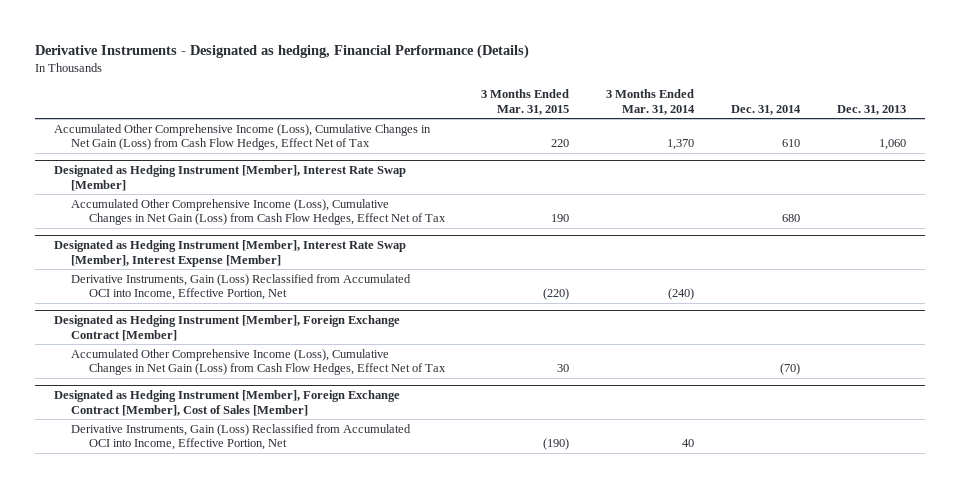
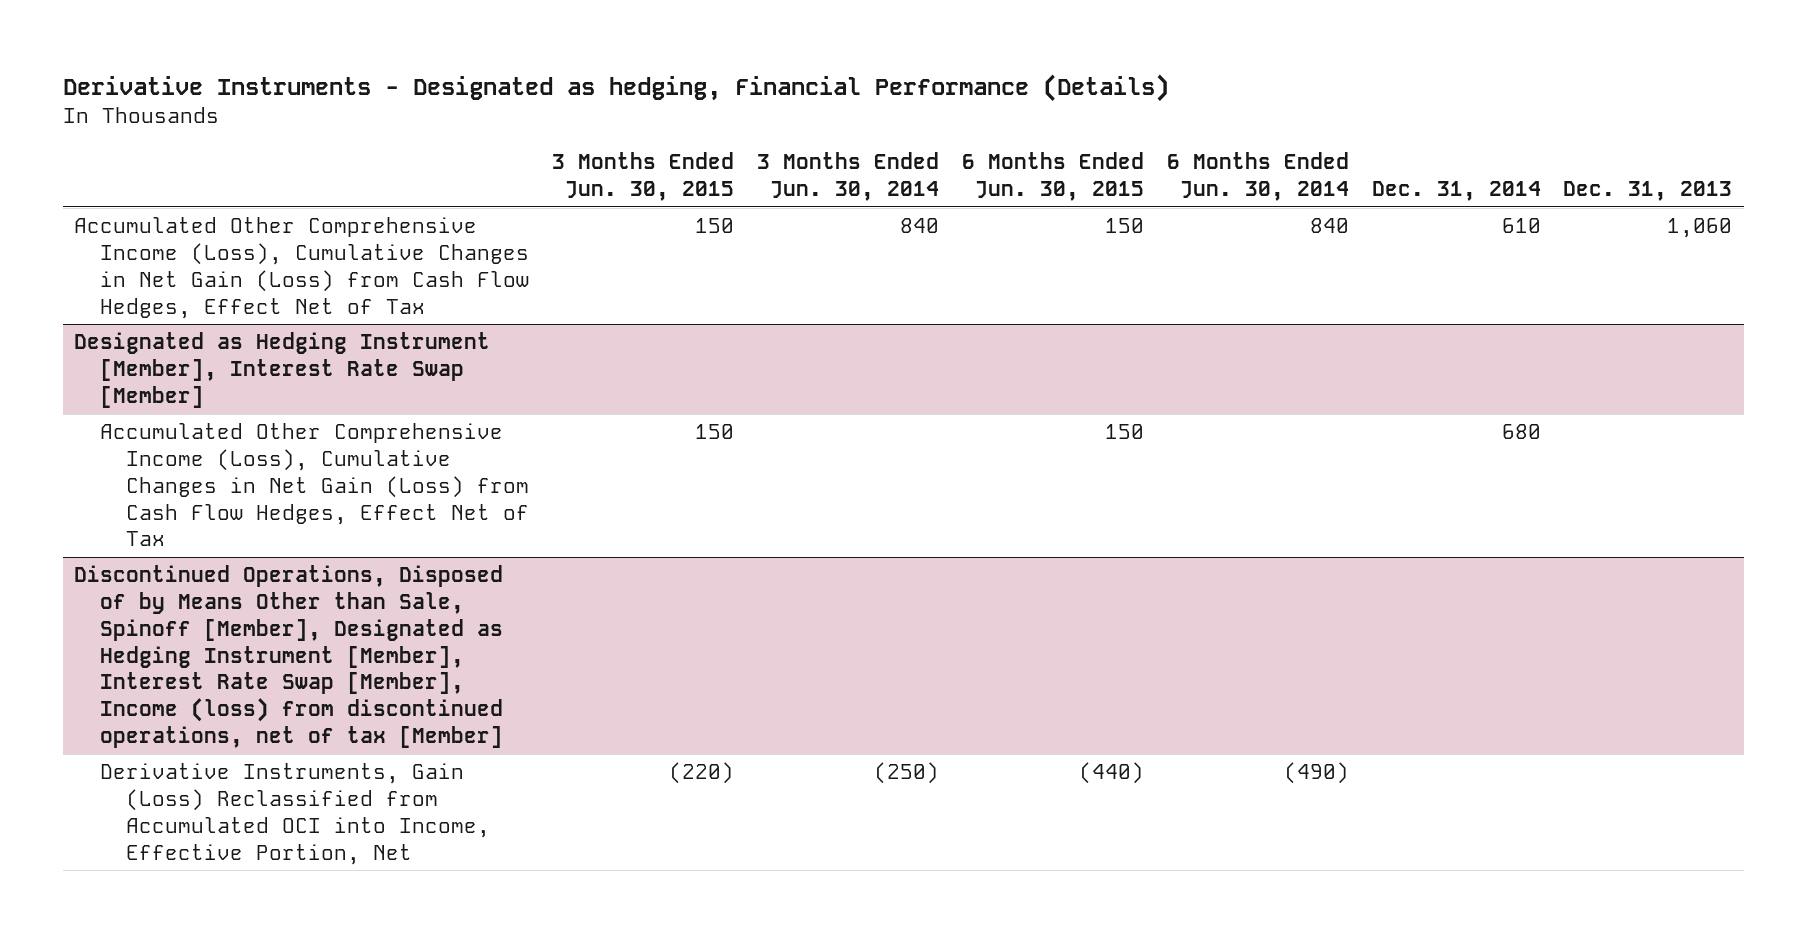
[481,89,570,115] 3 Months Ended Mar. 31, 2015 -> none
[606,89,696,115] 3 Months Ended Mar. 31, 2014 -> none
none -> [552,152,735,202] 3 Months Ended Jun. 30, 2015
none -> [756,152,939,202] 3 Months Ended Jun. 30, 2014
none -> [961,152,1144,202] 6 Months Ended Jun. 30, 2015
none -> [1166,152,1349,202] 6 Months Ended Jun. 30, 2014
[53,240,406,267] Designated as Hedging Instrument [Member], Interest Rate Swap [Member], Interest Expense [Member] -> none
[71,273,412,301] Derivative Instruments, Gain (Loss) Reclassified from Accumulated OCI into Income, Effective Portion, Net -> none
[53,315,400,341] Designated as Hedging Instrument [Member], Foreign Exchange Contract [Member] -> none
[71,348,446,376] Accumulated Other Comprehensive Income (Loss), Cumulative Changes in Net Gain (Loss) from Cash Flow Hedges, Effect Net of Tax -> none
[53,390,400,416] Designated as Hedging Instrument [Member], Foreign Exchange Contract [Member], Cost of Sales [Member] -> none
none -> [74,565,504,748] Discontinued Operations, Disposed of by Means Other than Sale, Spinoff [Member], Designated as Hedging Instrument [Member], Interest Rate Swap [Member], Income (loss) from discontinued operations, net of tax [Member]

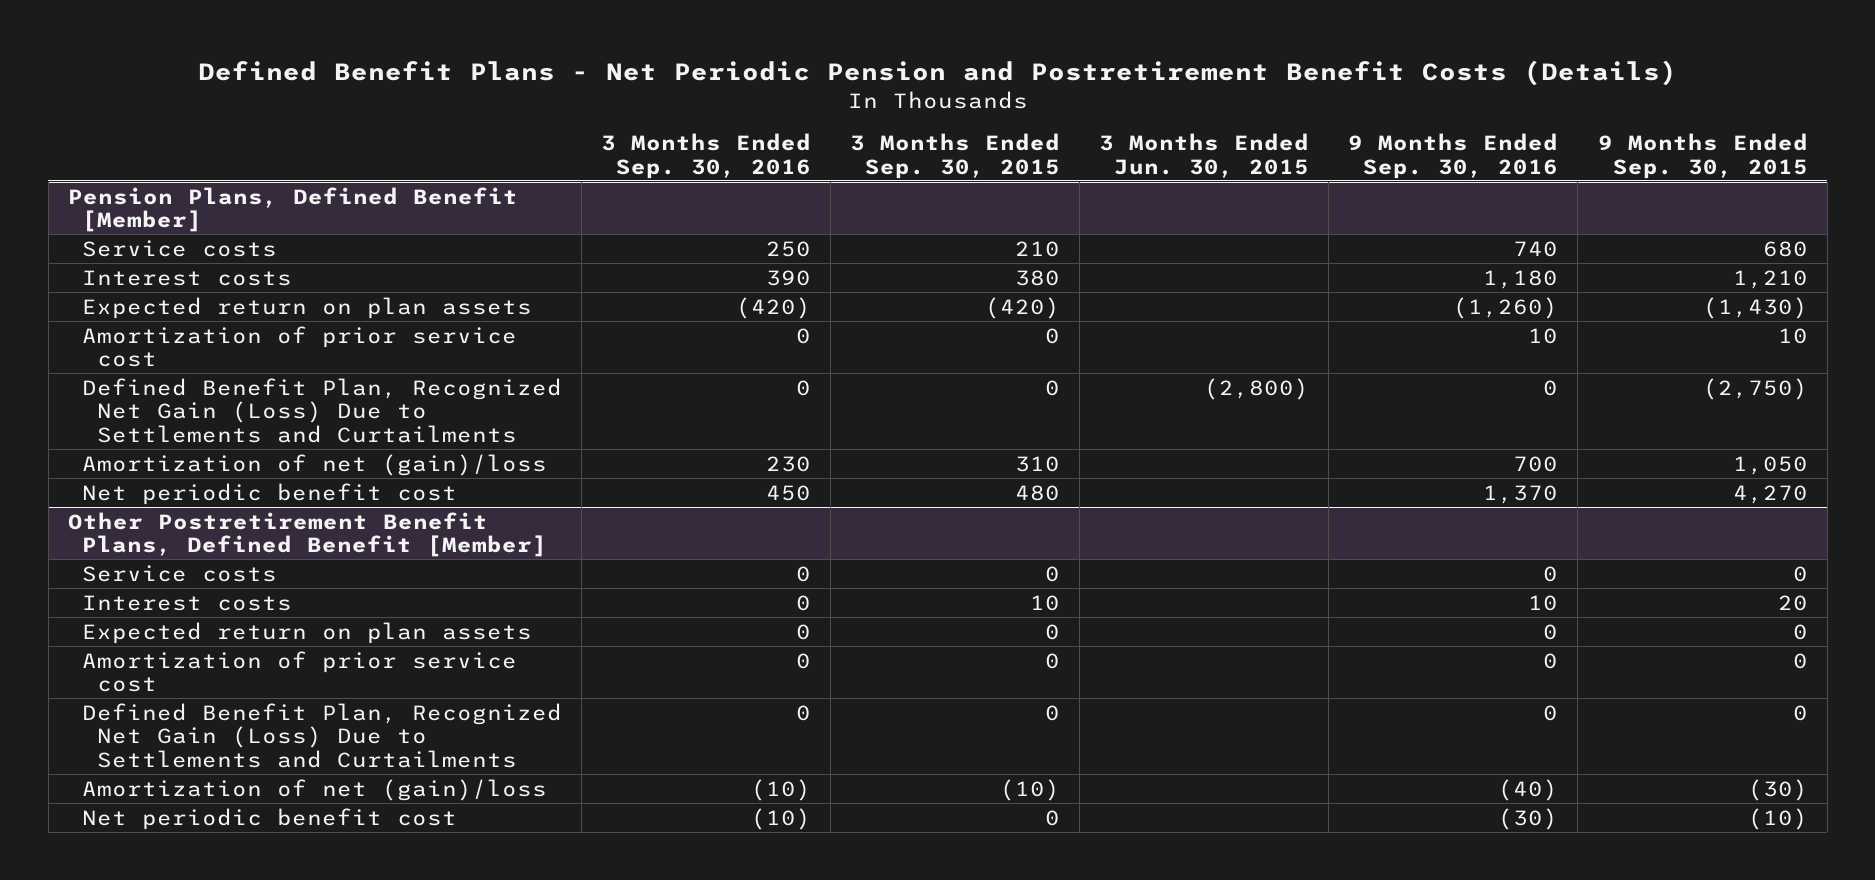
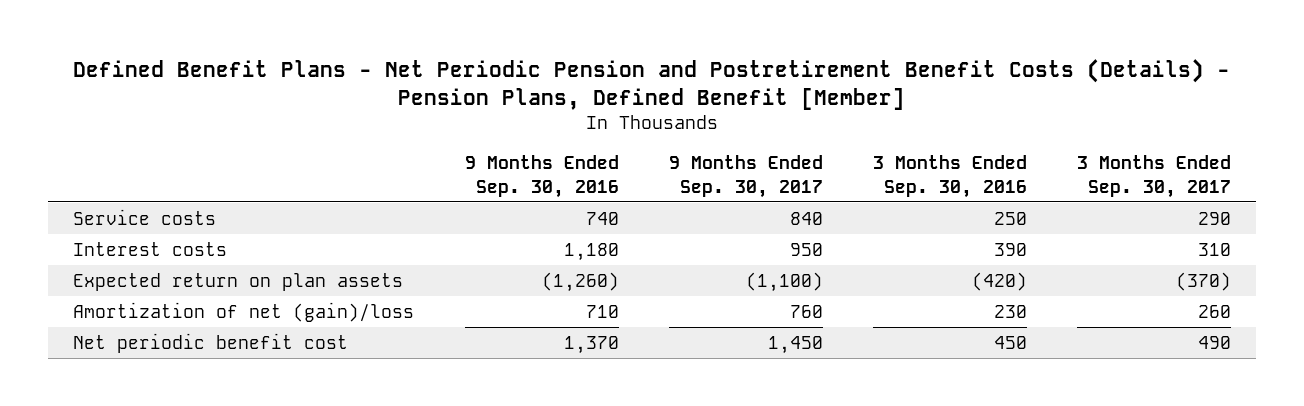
[197,60,1677,87] Defined Benefit Plans - Net Periodic Pension and Postretirement Benefit Costs (Details) -> [73,58,1231,110] Defined Benefit Plans - Net Periodic Pension and Postretirement Benefit Costs (Details) - Pension Plans, Defined Benefit [Member]
[850,132,1061,179] 3 Months Ended Sep. 30, 2015 -> none
[1099,132,1310,178] 3 Months Ended Jun. 30, 2015 -> none
[1597,132,1808,179] 9 Months Ended Sep. 30, 2015 -> none
none -> [668,155,823,198] 9 Months Ended Sep. 30, 2017
none -> [1076,155,1231,198] 3 Months Ended Sep. 30, 2017
[67,186,518,233] Pension Plans, Defined Benefit [Member] -> none
[82,325,518,368] Amortization of prior service cost -> none
[82,377,563,444] Defined Benefit Plan, Recognized Net Gain (Loss) Due to Settlements and Curtailments -> none
[1513,455,1559,472] 700 -> [585,304,619,318] 710
[67,511,548,558] Other Postretirement Benefit Plans, Defined Benefit [Member] -> none
[82,564,278,582] Service costs -> none
[82,594,293,611] Interest costs -> none
[82,621,533,644] Expected return on plan assets -> none
[82,650,518,693] Amortization of prior service cost -> none
[82,702,563,769] Defined Benefit Plan, Recognized Net Gain (Loss) Due to Settlements and Curtailments -> none
[82,778,548,801] Amortization of net (gain)/loss -> none
[82,807,458,830] Net periodic benefit cost -> none

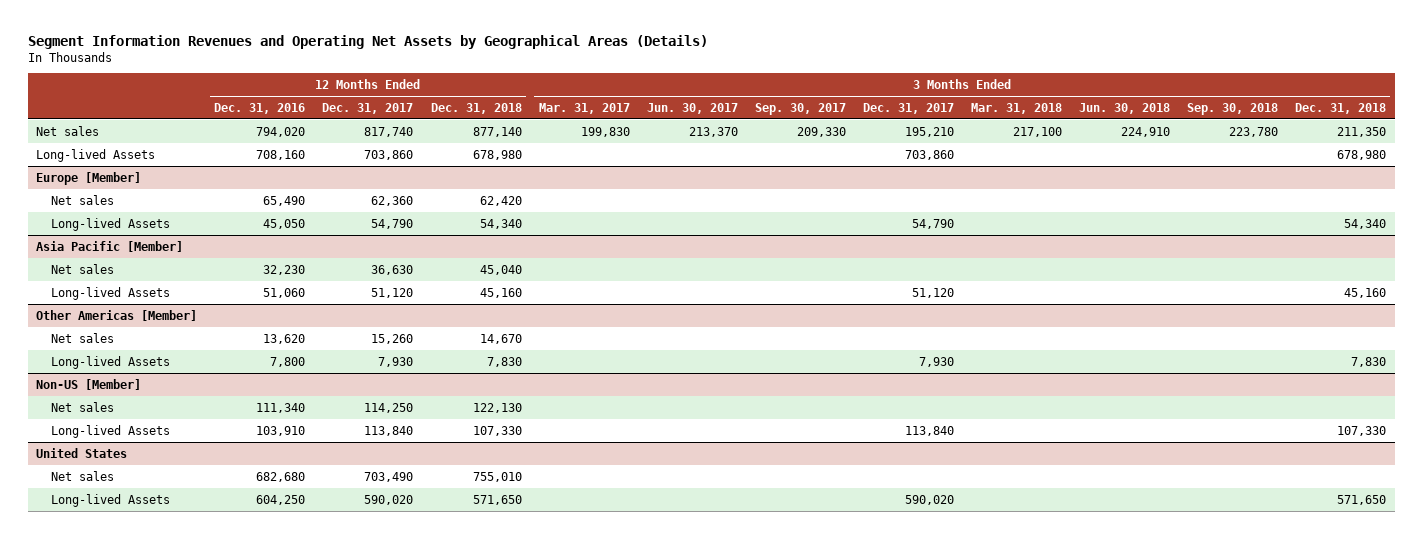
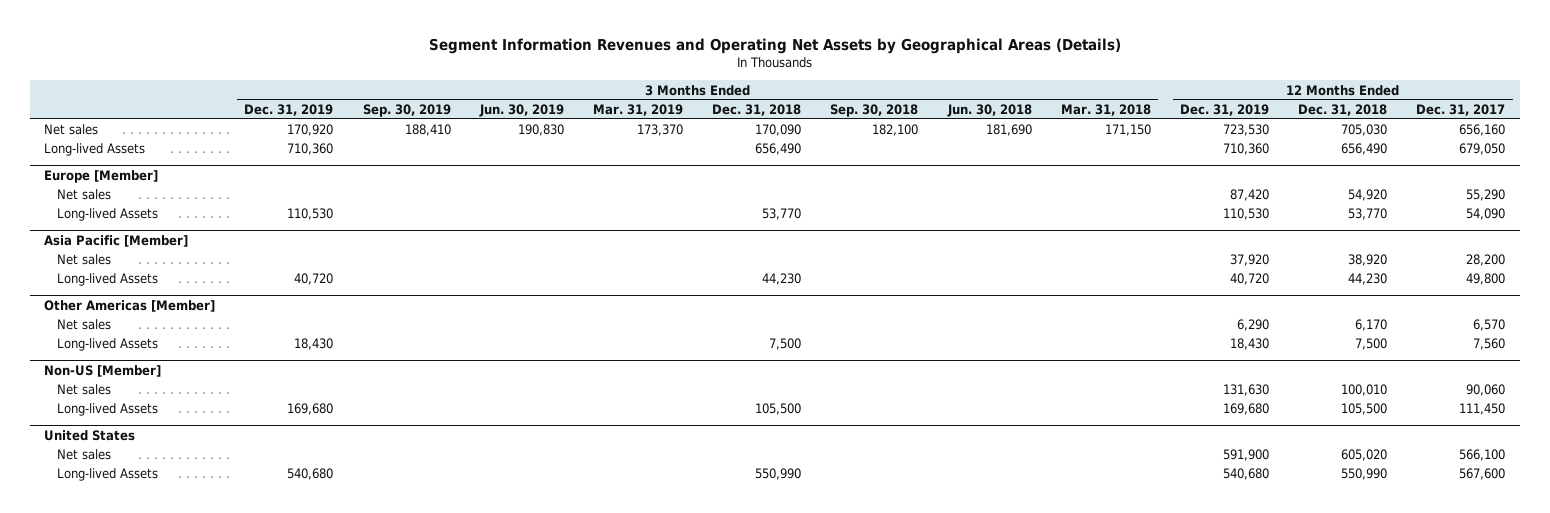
[214,102,306,114] Dec. 31, 2016 -> none
[538,102,630,114] Mar. 31, 2017 -> none
[646,102,738,114] Jun. 30, 2017 -> none
[754,102,846,115] Sep. 30, 2017 -> none
[862,102,954,114] Dec. 31, 2017 -> none
none -> [244,103,334,116] Dec. 31, 2019
none -> [362,103,451,117] Sep. 30, 2019
none -> [478,103,564,117] Jun. 30, 2019
none -> [593,103,684,116] Mar. 31, 2019
none -> [1180,103,1270,116] Dec. 31, 2019
[364,126,414,137] 817,740 -> [1459,124,1506,137] 656,160
[472,126,522,137] 877,140 -> [1341,124,1388,137] 705,030
[1012,126,1062,137] 217,100 -> [1104,124,1151,137] 171,150
[1120,126,1170,137] 224,910 -> [985,124,1032,137] 181,690
[1229,126,1279,137] 223,780 -> [872,124,919,137] 182,100
[1337,126,1387,137] 211,350 -> [755,124,802,137] 170,090
[364,149,414,160] 703,860 -> [1459,143,1506,156] 679,050
[472,149,522,160] 678,980 -> [1341,143,1388,156] 656,490
[1337,149,1387,160] 678,980 -> [755,143,802,156] 656,490
[371,195,414,206] 62,360 -> [1466,189,1506,202] 55,290
[479,195,522,206] 62,420 -> [1348,189,1388,202] 54,920
[371,218,414,229] 54,790 -> [1466,208,1506,221] 54,090
[479,218,522,229] 54,340 -> [1348,208,1388,221] 53,770
[1344,218,1387,229] 54,340 -> [762,208,802,221] 53,770
[371,264,414,275] 36,630 -> [1466,254,1506,267] 28,200
[479,264,522,275] 45,040 -> [1348,254,1388,267] 38,920
[371,287,414,298] 51,120 -> [1466,273,1506,286] 49,800
[479,287,522,298] 45,160 -> [1348,273,1388,286] 44,230
[1344,287,1387,298] 45,160 -> [762,273,802,286] 44,230
[371,333,414,344] 15,260 -> [1473,319,1506,332] 6,570
[479,333,522,344] 14,670 -> [1355,319,1388,332] 6,170
[378,356,414,367] 7,930 -> [1473,338,1506,351] 7,560
[486,356,522,367] 7,830 -> [1355,338,1388,351] 7,500
[1351,356,1387,367] 7,830 -> [769,338,802,351] 7,500
[364,402,414,413] 114,250 -> [1466,384,1506,397] 90,060
[472,402,522,413] 122,130 -> [1341,384,1388,397] 100,010
[364,425,414,436] 113,840 -> [1459,403,1506,416] 111,450
[472,425,522,436] 107,330 -> [1341,403,1388,416] 105,500
[1337,425,1387,436] 107,330 -> [755,403,802,416] 105,500
[364,471,414,482] 703,490 -> [1459,449,1506,462] 566,100
[472,471,522,482] 755,010 -> [1341,449,1388,462] 605,020
[364,494,414,505] 590,020 -> [1459,468,1506,481] 567,600
[472,494,522,505] 571,650 -> [1341,468,1388,481] 550,990
[1337,494,1387,505] 571,650 -> [755,468,802,481] 550,990

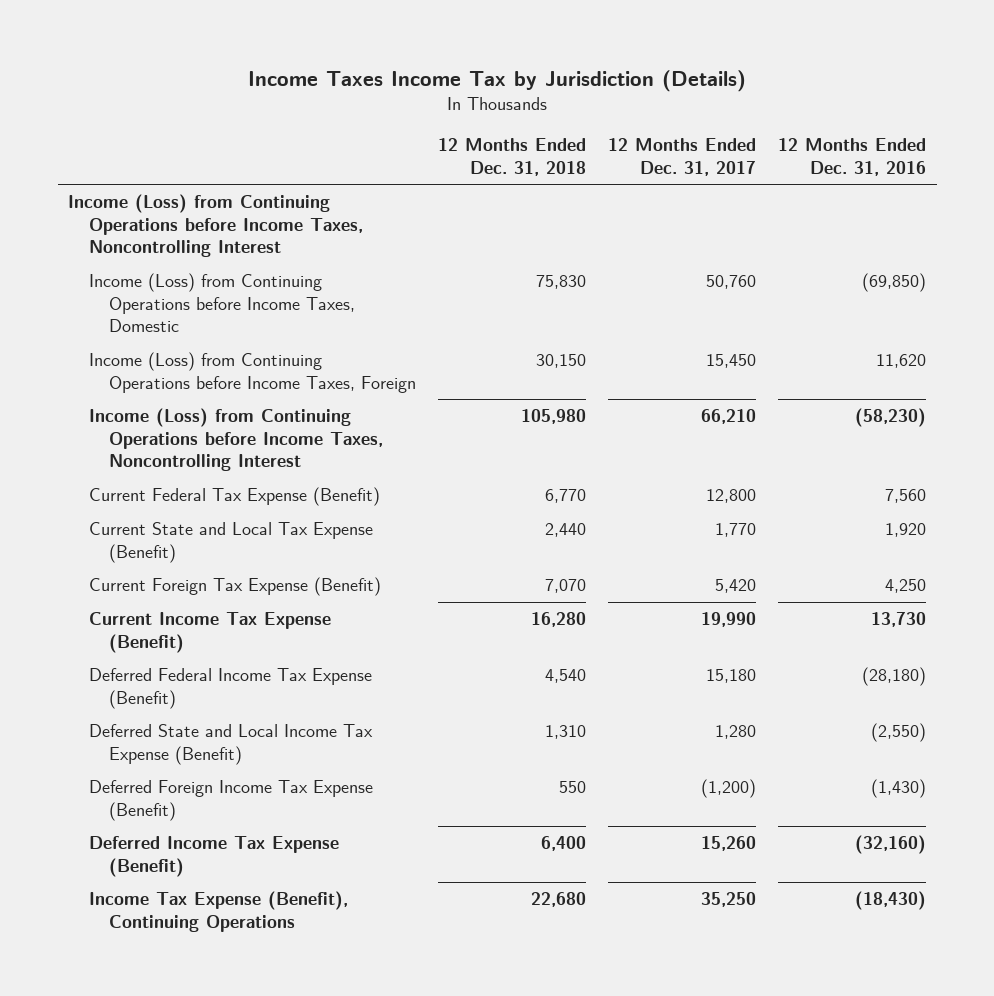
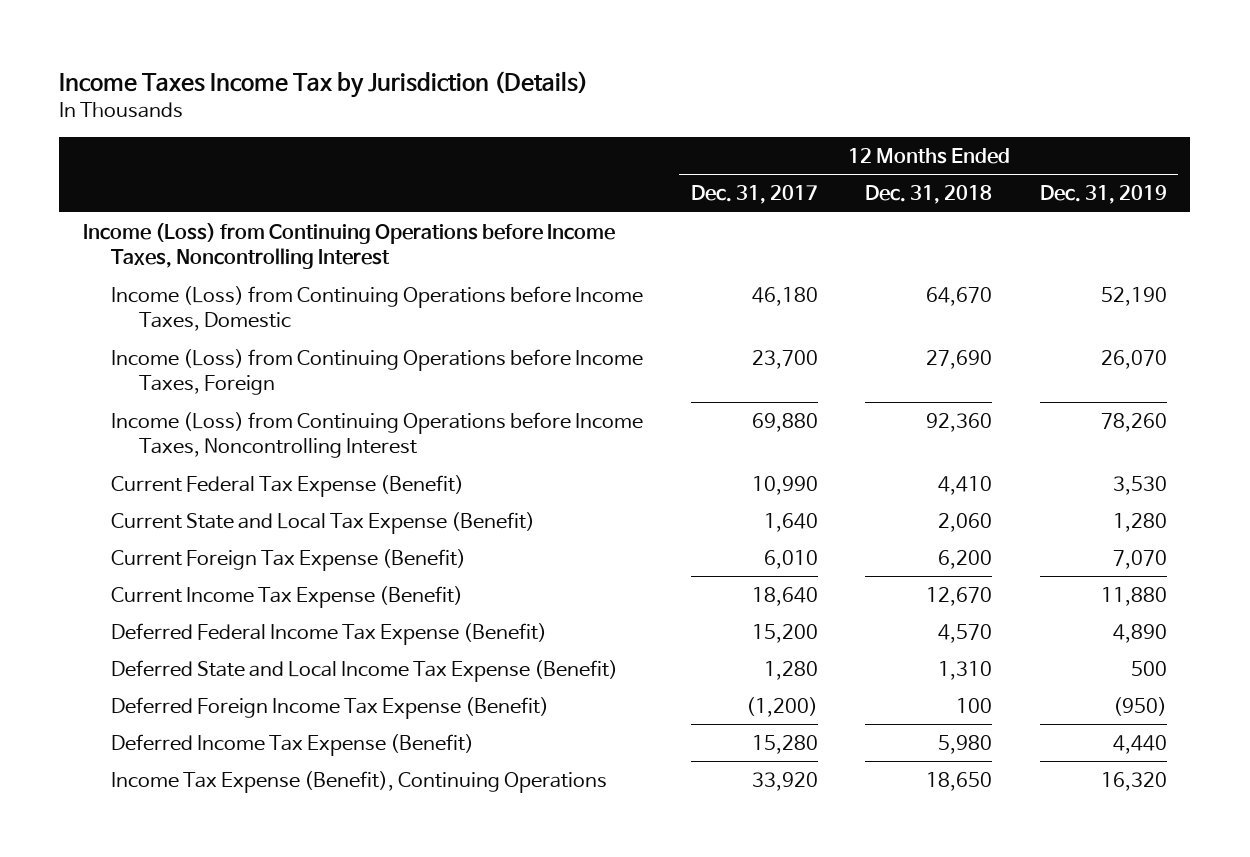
[777,138,926,176] 12 Months Ended Dec. 31, 2016 -> none
none -> [1039,185,1167,205] Dec. 31, 2019
[535,275,586,290] 75,830 -> [926,286,993,306] 64,670
[705,275,756,290] 50,760 -> [751,286,818,306] 46,180
[535,354,586,369] 30,150 -> [926,349,993,369] 27,690
[705,354,756,369] 15,450 -> [751,349,818,369] 23,700
[520,409,586,425] 105,980 -> [926,412,993,432] 92,360
[700,409,756,425] 66,210 -> [751,412,818,432] 69,880
[544,489,586,504] 6,770 -> [938,475,993,495] 4,410
[705,489,756,504] 12,800 -> [751,475,818,495] 10,990
[544,523,586,538] 2,440 -> [938,512,993,532] 2,060
[714,523,756,538] 1,770 -> [763,512,818,532] 1,640
[544,579,586,594] 7,070 -> [938,549,993,569] 6,200
[714,579,756,594] 5,420 -> [763,549,818,569] 6,010
[530,612,586,628] 16,280 -> [926,586,993,606] 12,670
[700,612,756,628] 19,990 -> [751,586,818,606] 18,640
[544,669,586,684] 4,540 -> [938,623,993,643] 4,570
[705,669,756,684] 15,180 -> [751,623,818,643] 15,200
[558,781,586,794] 550 -> [956,697,993,713] 100
[540,836,586,852] 6,400 -> [938,734,993,754] 5,980
[700,836,756,852] 15,260 -> [751,734,818,754] 15,280
[530,892,586,908] 22,680 -> [926,771,993,791] 18,650
[700,892,756,908] 35,250 -> [751,771,818,791] 33,920

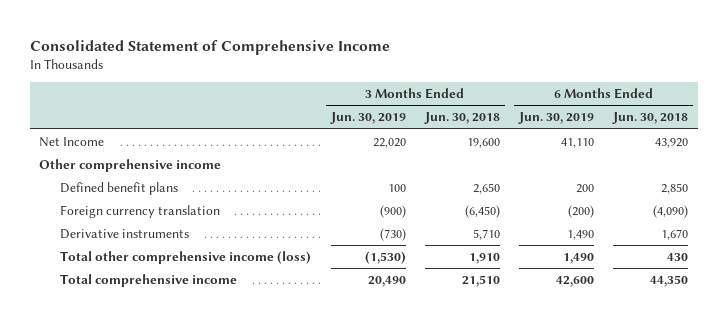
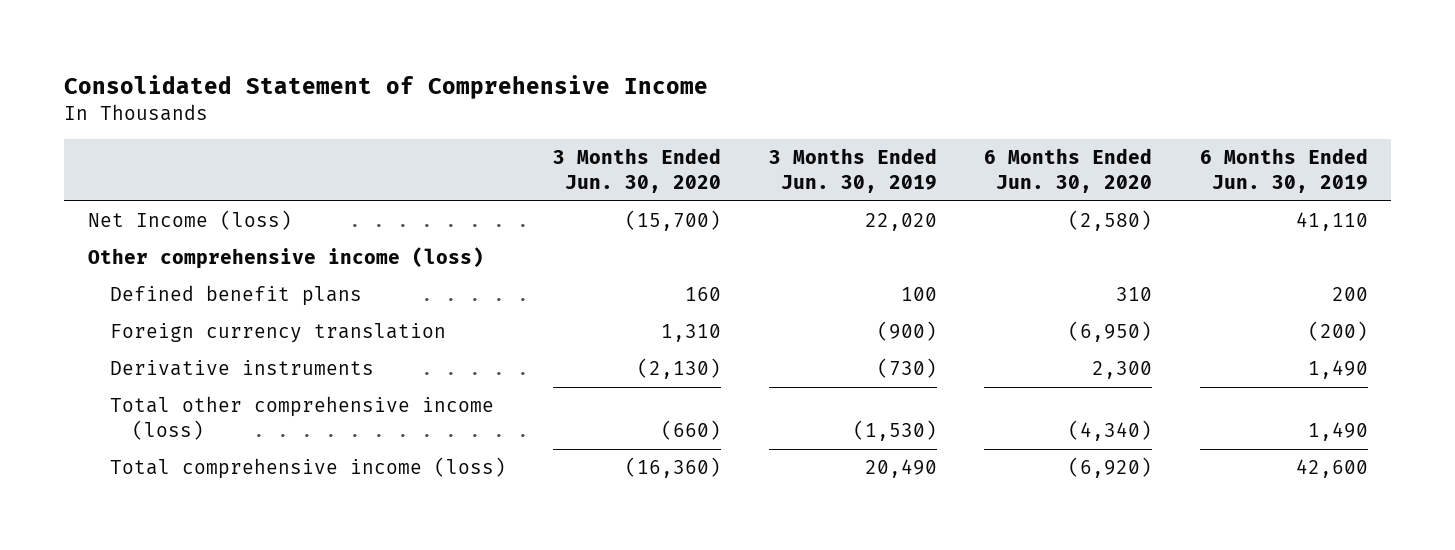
[423,112,500,125] Jun. 30, 2018 -> none
[612,112,689,125] Jun. 30, 2018 -> none
none -> [553,148,722,194] 3 Months Ended Jun. 30, 2020
none -> [984,148,1153,194] 6 Months Ended Jun. 30, 2020
[39,136,105,147] Net Income -> [87,210,292,231] Net Income (loss)
[39,158,222,172] Other comprehensive income -> [87,247,484,270] Other comprehensive income (loss)
[60,273,238,287] Total comprehensive income -> [109,457,506,480] Total comprehensive income (loss)

